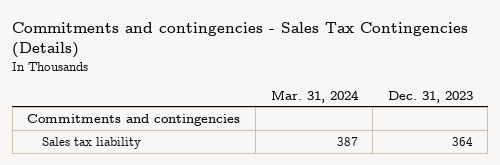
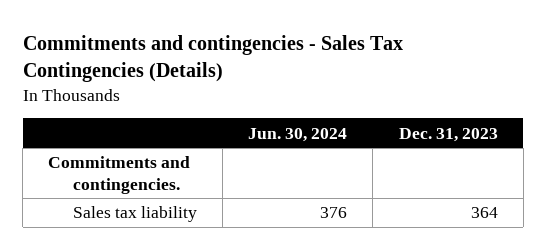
[270,89,359,103] Mar. 31, 2024 -> none
none -> [248,127,348,142] Jun. 30, 2024
[27,113,241,126] Commitments and contingencies -> [48,156,191,194] Commitments and contingencies.

